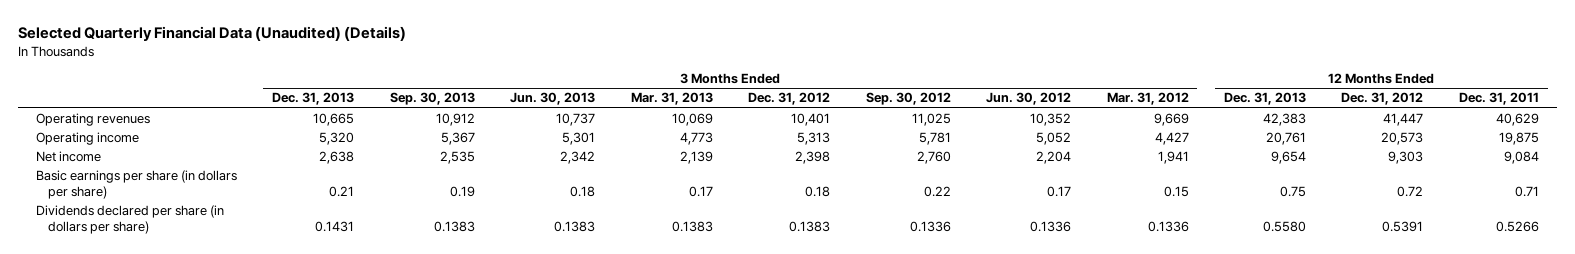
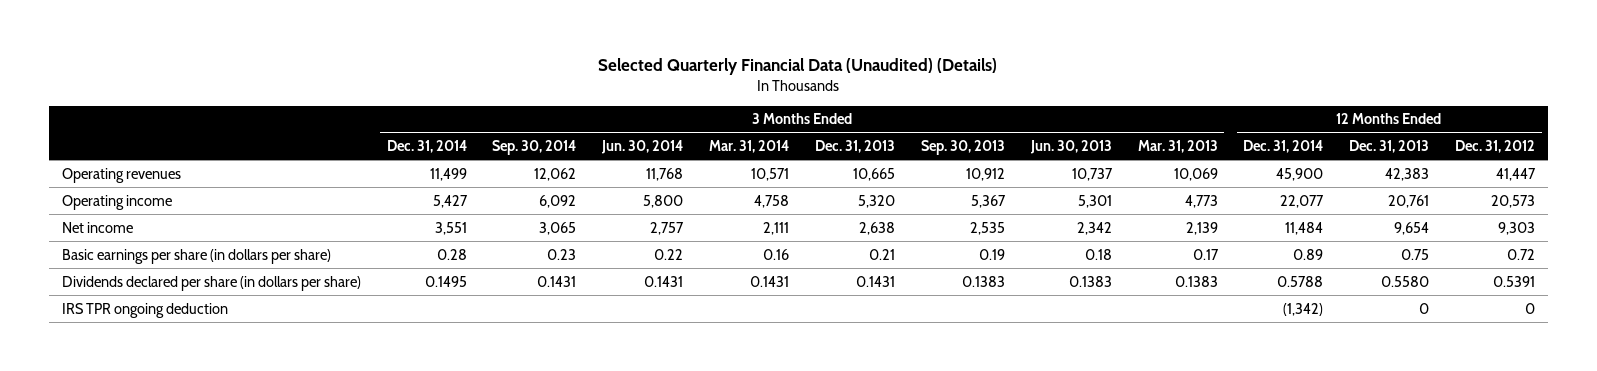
[748,92,831,106] Dec. 31, 2012 -> none
[865,92,951,106] Sep. 30, 2012 -> none
[986,92,1072,106] Jun. 30, 2012 -> none
[1106,92,1189,106] Mar. 31, 2012 -> none
[1458,92,1539,106] Dec. 31, 2011 -> none
none -> [386,140,467,154] Dec. 31, 2014
none -> [492,140,577,156] Sep. 30, 2014
none -> [601,140,684,155] Jun. 30, 2014
none -> [709,140,790,154] Mar. 31, 2014
none -> [1243,140,1324,154] Dec. 31, 2014
none -> [61,302,228,318] IRS TPR ongoing deduction

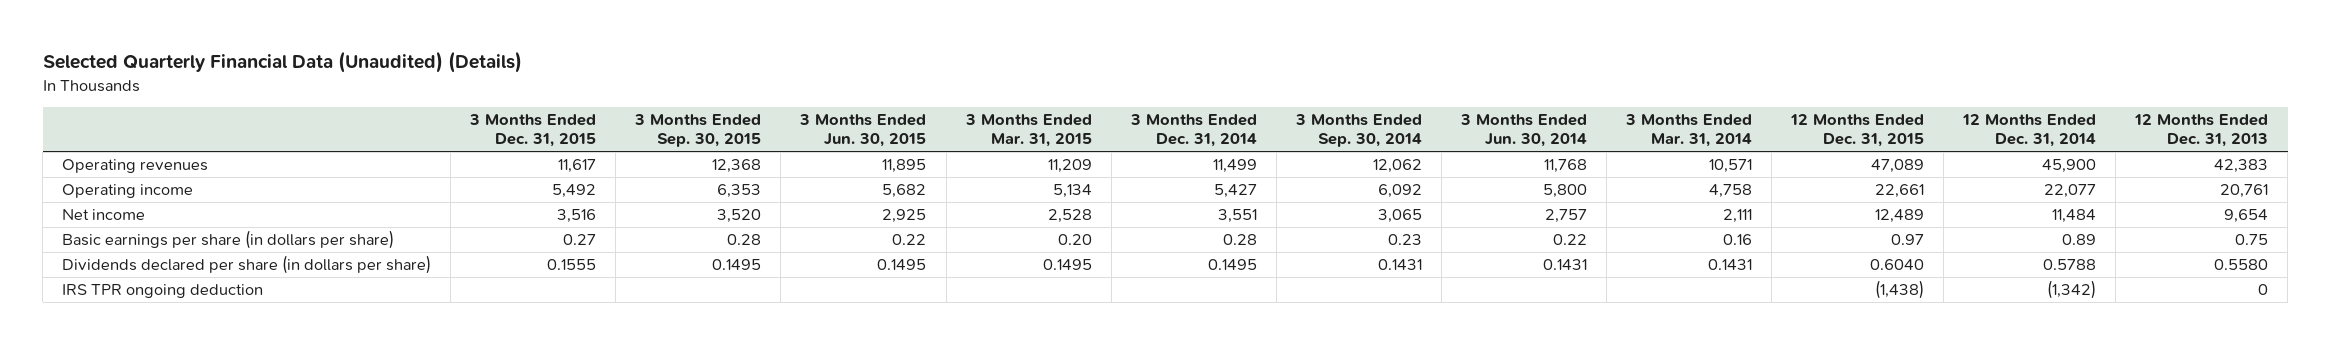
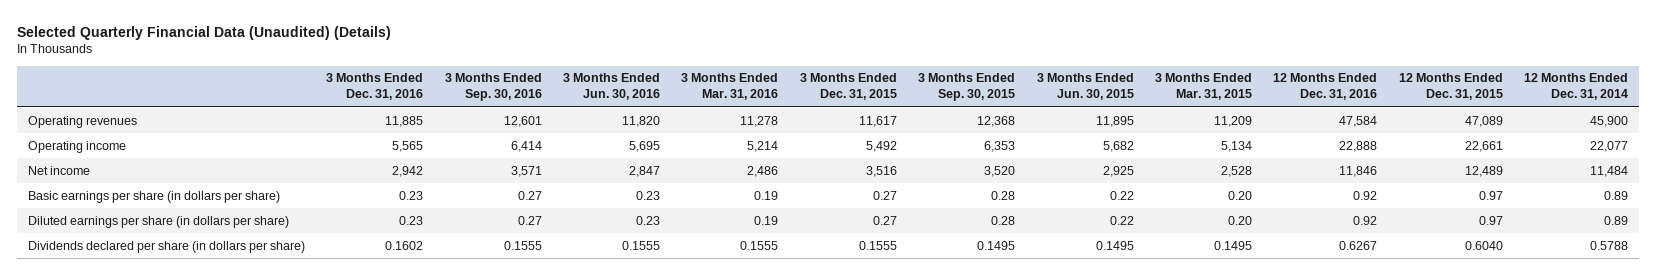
[1129,114,1257,148] 3 Months Ended Dec. 31, 2014 -> none
[1294,114,1422,148] 3 Months Ended Sep. 30, 2014 -> none
[1459,114,1587,148] 3 Months Ended Jun. 30, 2014 -> none
[1624,114,1752,148] 3 Months Ended Mar. 31, 2014 -> none
[2134,114,2269,148] 12 Months Ended Dec. 31, 2013 -> none
none -> [326,73,424,101] 3 Months Ended Dec. 31, 2016
none -> [444,73,542,102] 3 Months Ended Sep. 30, 2016
none -> [563,73,661,101] 3 Months Ended Jun. 30, 2016
none -> [681,73,779,101] 3 Months Ended Mar. 31, 2016
none -> [1273,73,1378,101] 12 Months Ended Dec. 31, 2016
none -> [28,215,290,228] Diluted earnings per share (in dollars per share)
[62,284,264,299] IRS TPR ongoing deduction -> none

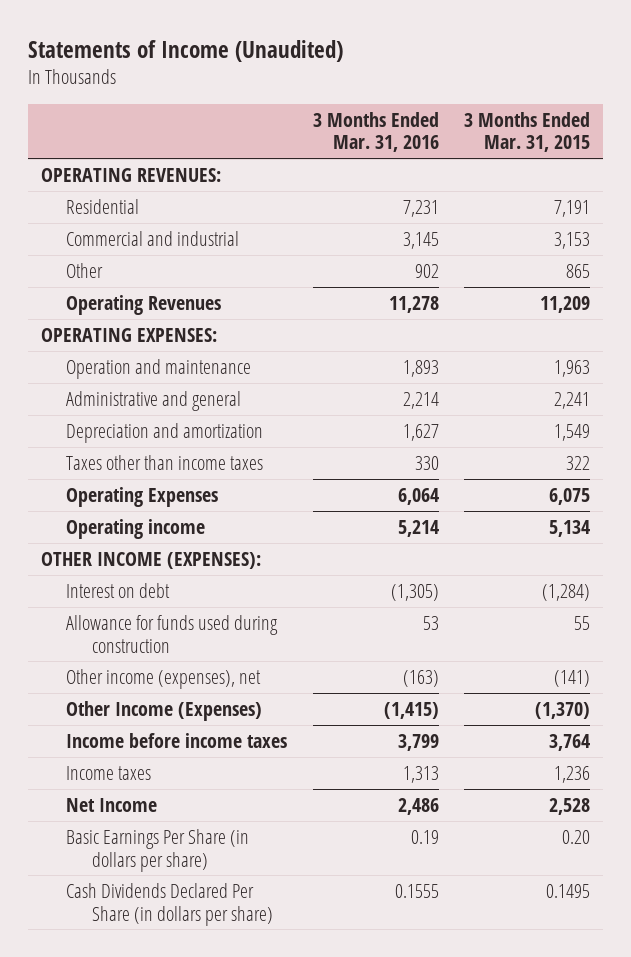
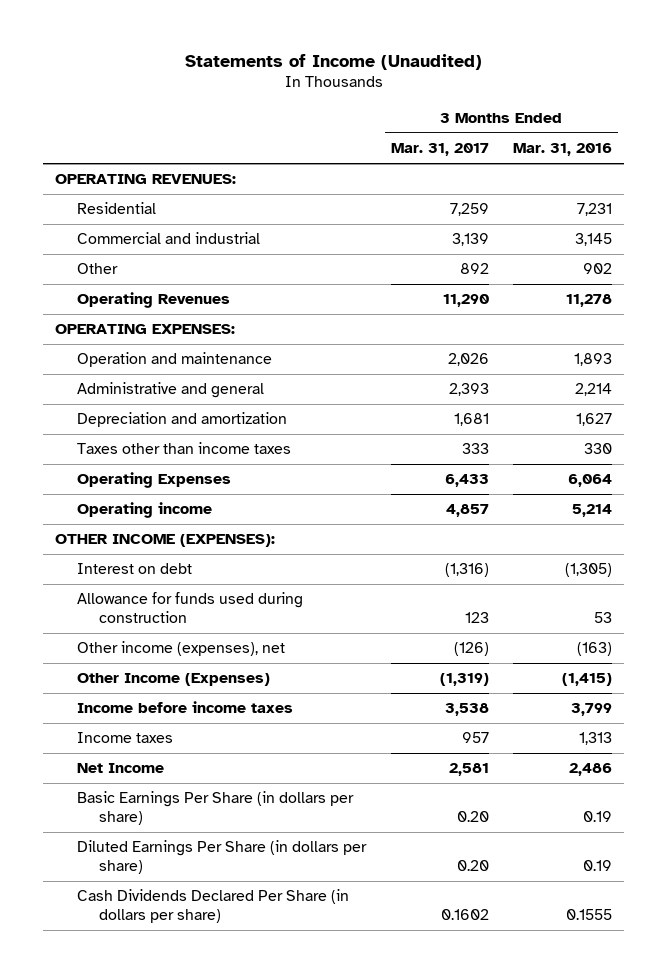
[464,111,591,153] 3 Months Ended Mar. 31, 2015 -> none
none -> [390,143,489,157] Mar. 31, 2017
none -> [77,840,368,875] Diluted Earnings Per Share (in dollars per share)

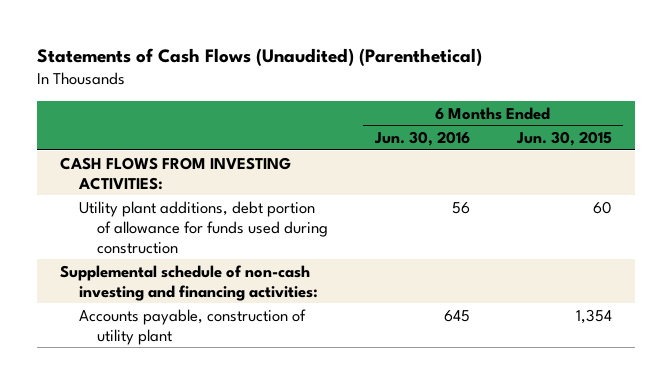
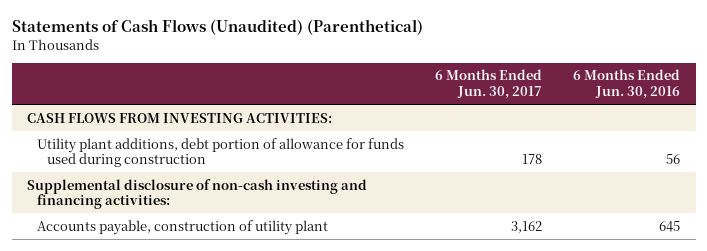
[515,130,612,146] Jun. 30, 2015 -> none
none -> [435,69,543,99] 6 Months Ended Jun. 30, 2017
[60,264,318,301] Supplemental schedule of non-cash investing and financing activities: -> [27,178,368,210] Supplemental disclosure of non-cash investing and financing activities:

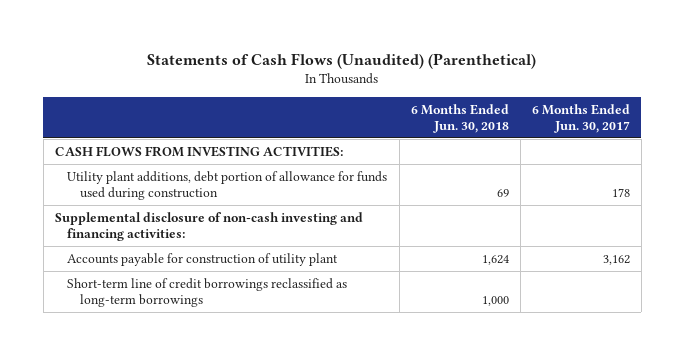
[573,69,681,99] 6 Months Ended Jun. 30, 2016 -> none
none -> [410,103,509,133] 6 Months Ended Jun. 30, 2018
[37,219,329,235] Accounts payable, construction of utility plant -> [67,252,339,266] Accounts payable for construction of utility plant
none -> [67,277,348,307] Short-term line of credit borrowings reclassified as long-term borrowings

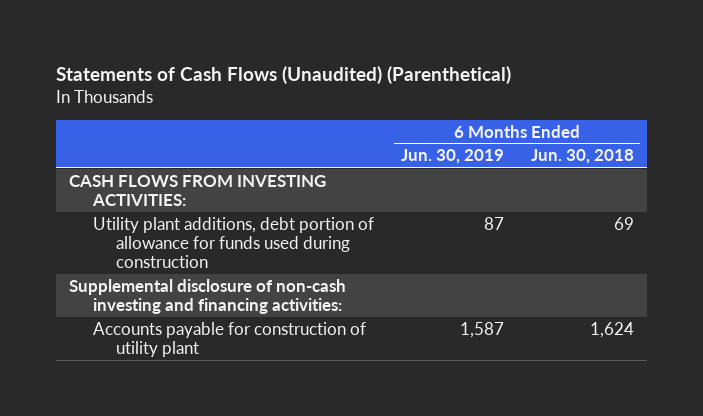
[531,103,630,133] 6 Months Ended Jun. 30, 2017 -> none
none -> [400,149,504,165] Jun. 30, 2019
[67,277,348,307] Short-term line of credit borrowings reclassified as long-term borrowings -> none

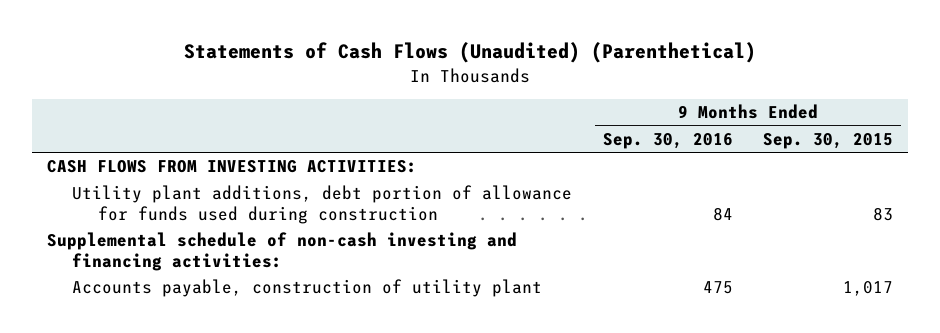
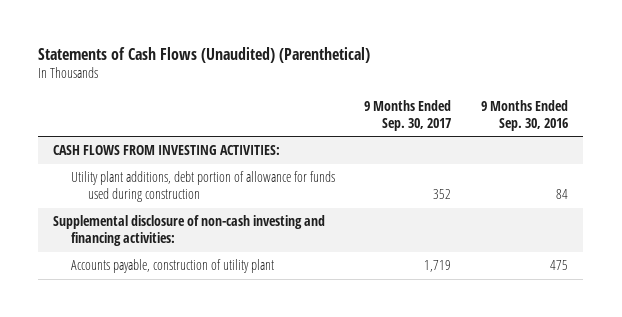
[763,132,894,149] Sep. 30, 2015 -> none
none -> [364,99,452,131] 9 Months Ended Sep. 30, 2017
[47,232,518,271] Supplemental schedule of non-cash investing and financing activities: -> [53,215,326,247] Supplemental disclosure of non-cash investing and financing activities:

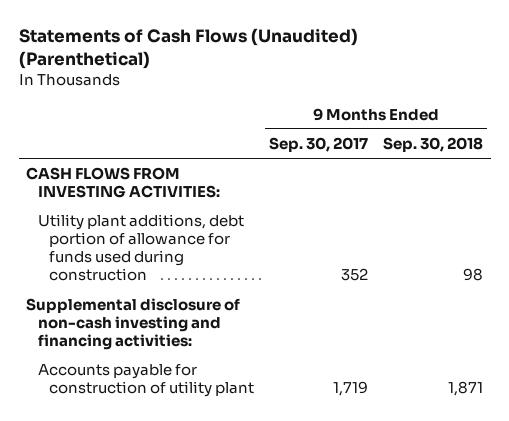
[481,99,569,131] 9 Months Ended Sep. 30, 2016 -> none
none -> [383,136,484,152] Sep. 30, 2018
[70,259,274,274] Accounts payable, construction of utility plant -> [37,364,255,398] Accounts payable for construction of utility plant

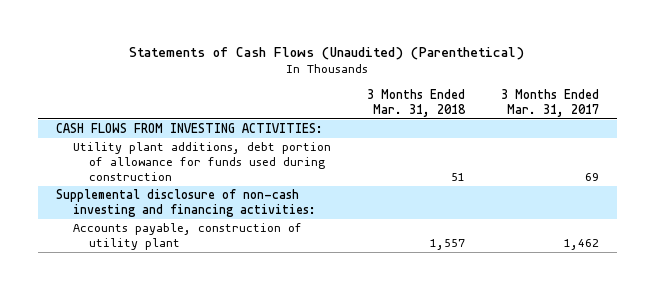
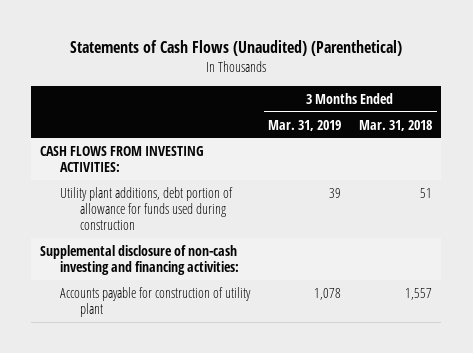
[500,89,599,117] 3 Months Ended Mar. 31, 2017 -> none
none -> [268,119,342,131] Mar. 31, 2019
[72,223,302,251] Accounts payable, construction of utility plant -> [60,286,252,317] Accounts payable for construction of utility plant

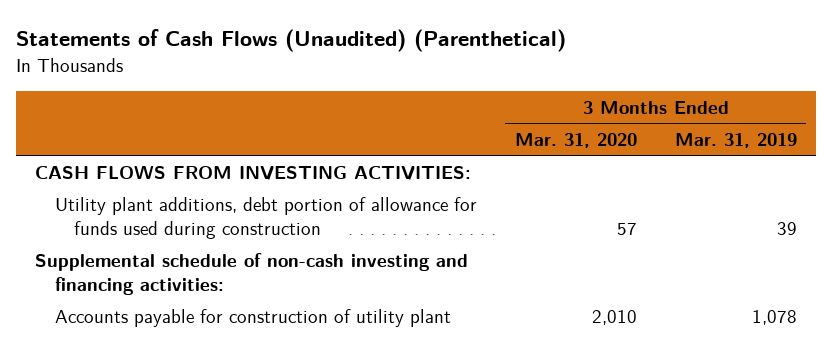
[359,119,433,131] Mar. 31, 2018 -> none
none -> [514,132,637,148] Mar. 31, 2020
[40,244,240,275] Supplemental disclosure of non-cash investing and financing activities: -> [35,252,469,295] Supplemental schedule of non-cash investing and financing activities:

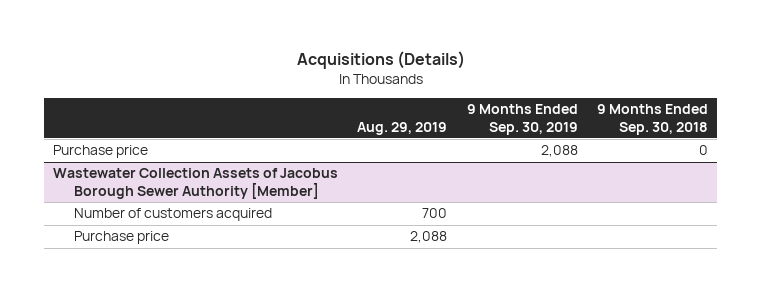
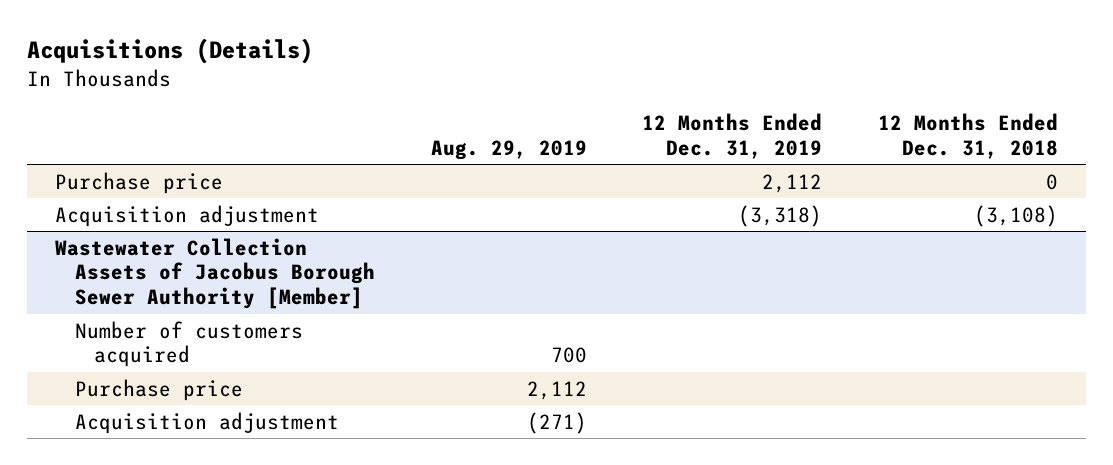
[466,103,578,135] 9 Months Ended Sep. 30, 2019 -> none
[596,103,708,135] 9 Months Ended Sep. 30, 2018 -> none
none -> [642,113,823,159] 12 Months Ended Dec. 31, 2019
none -> [878,113,1059,159] 12 Months Ended Dec. 31, 2018
none -> [54,204,319,227] Acquisition adjustment
[410,231,448,244] 2,088 -> [526,380,587,400] 2,112
none -> [74,411,339,434] Acquisition adjustment

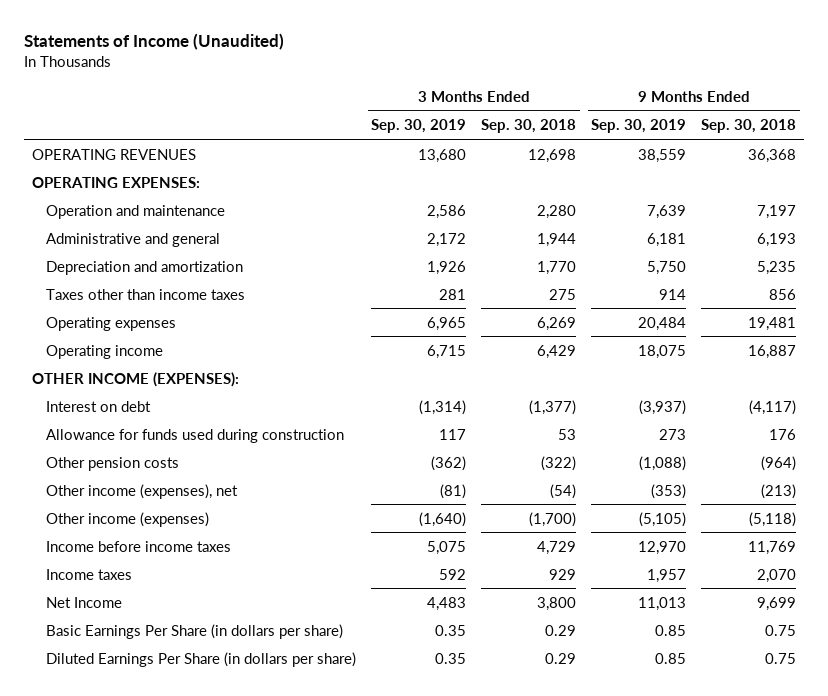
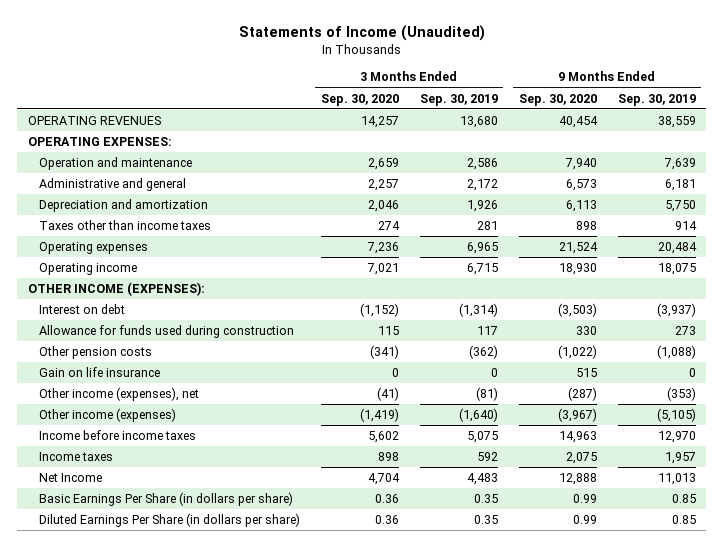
[481,119,577,134] Sep. 30, 2018 -> none
[701,119,797,134] Sep. 30, 2018 -> none
none -> [320,93,399,106] Sep. 30, 2020
none -> [518,93,597,106] Sep. 30, 2020
none -> [38,367,160,378] Gain on life insurance

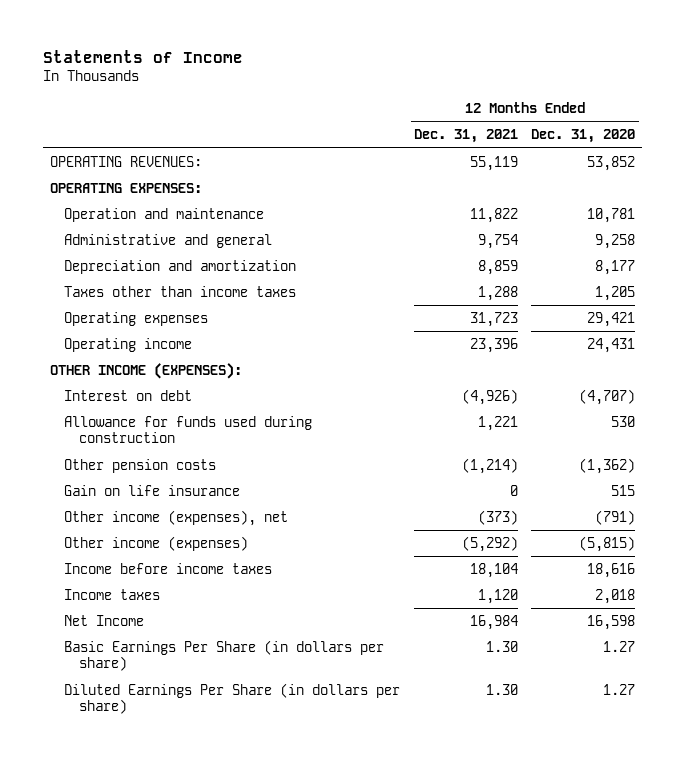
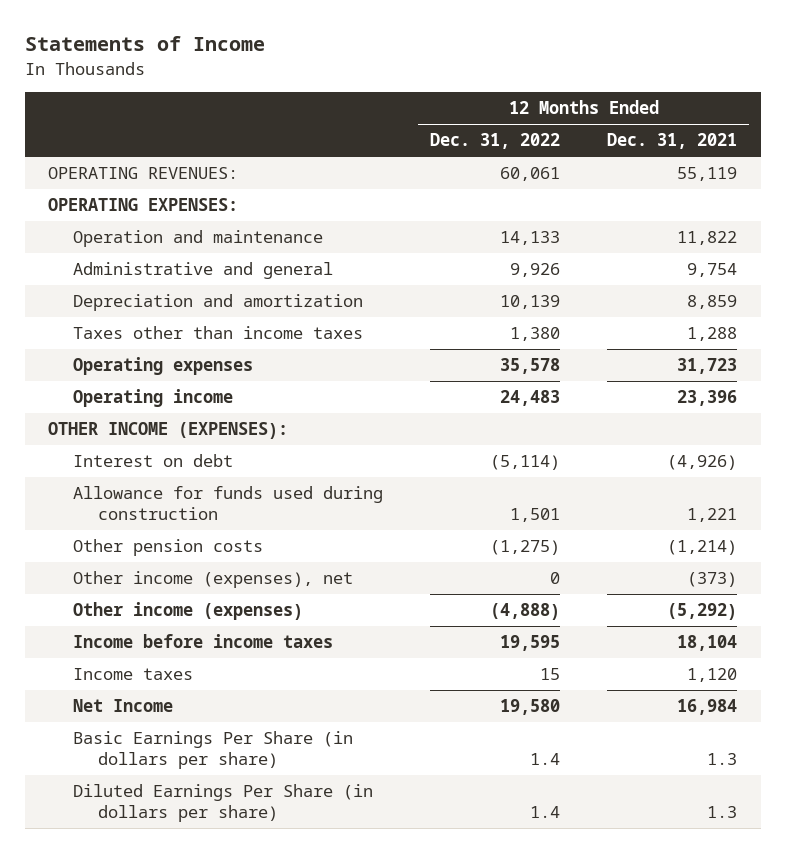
[531,129,636,144] Dec. 31, 2020 -> none
none -> [430,133,561,150] Dec. 31, 2022
[64,484,241,496] Gain on life insurance -> none
[485,640,518,652] 1.30 -> [707,752,738,765] 1.3
[485,683,518,695] 1.30 -> [707,805,738,818] 1.3

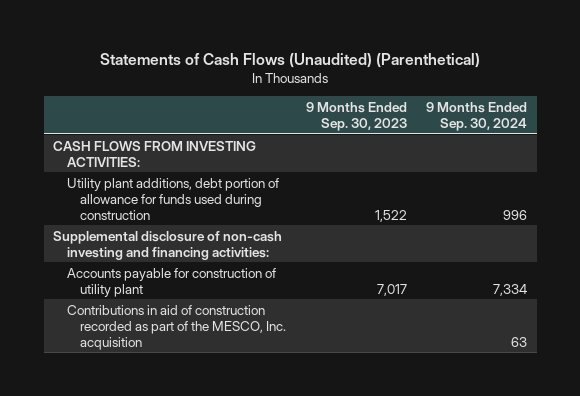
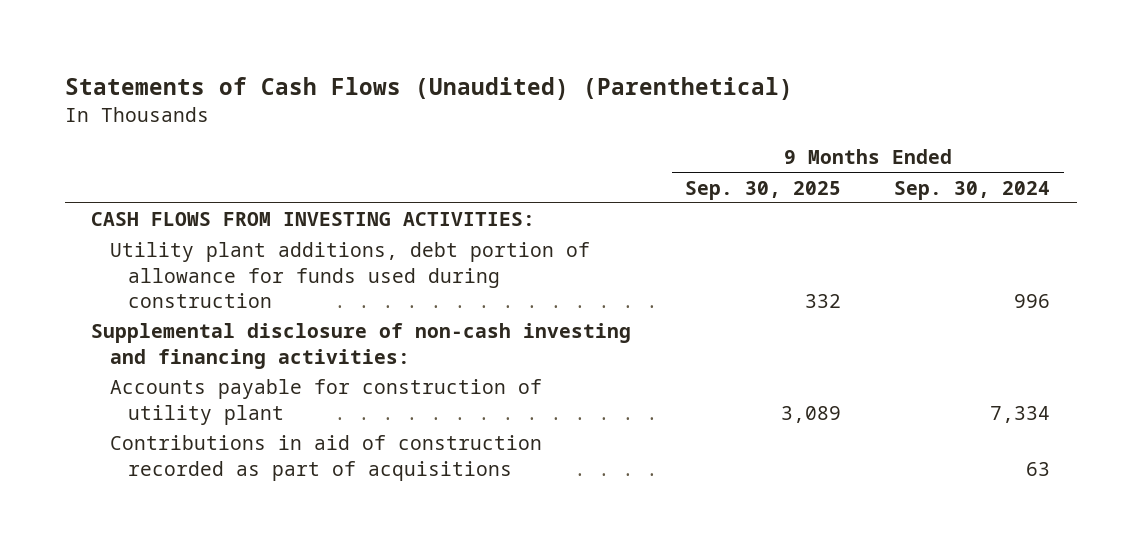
[305,101,407,131] 9 Months Ended Sep. 30, 2023 -> none
none -> [684,180,841,200] Sep. 30, 2025
[66,304,287,350] Contributions in aid of construction recorded as part of the MESCO, Inc. acquisition -> [109,435,542,481] Contributions in aid of construction recorded as part of acquisitions

